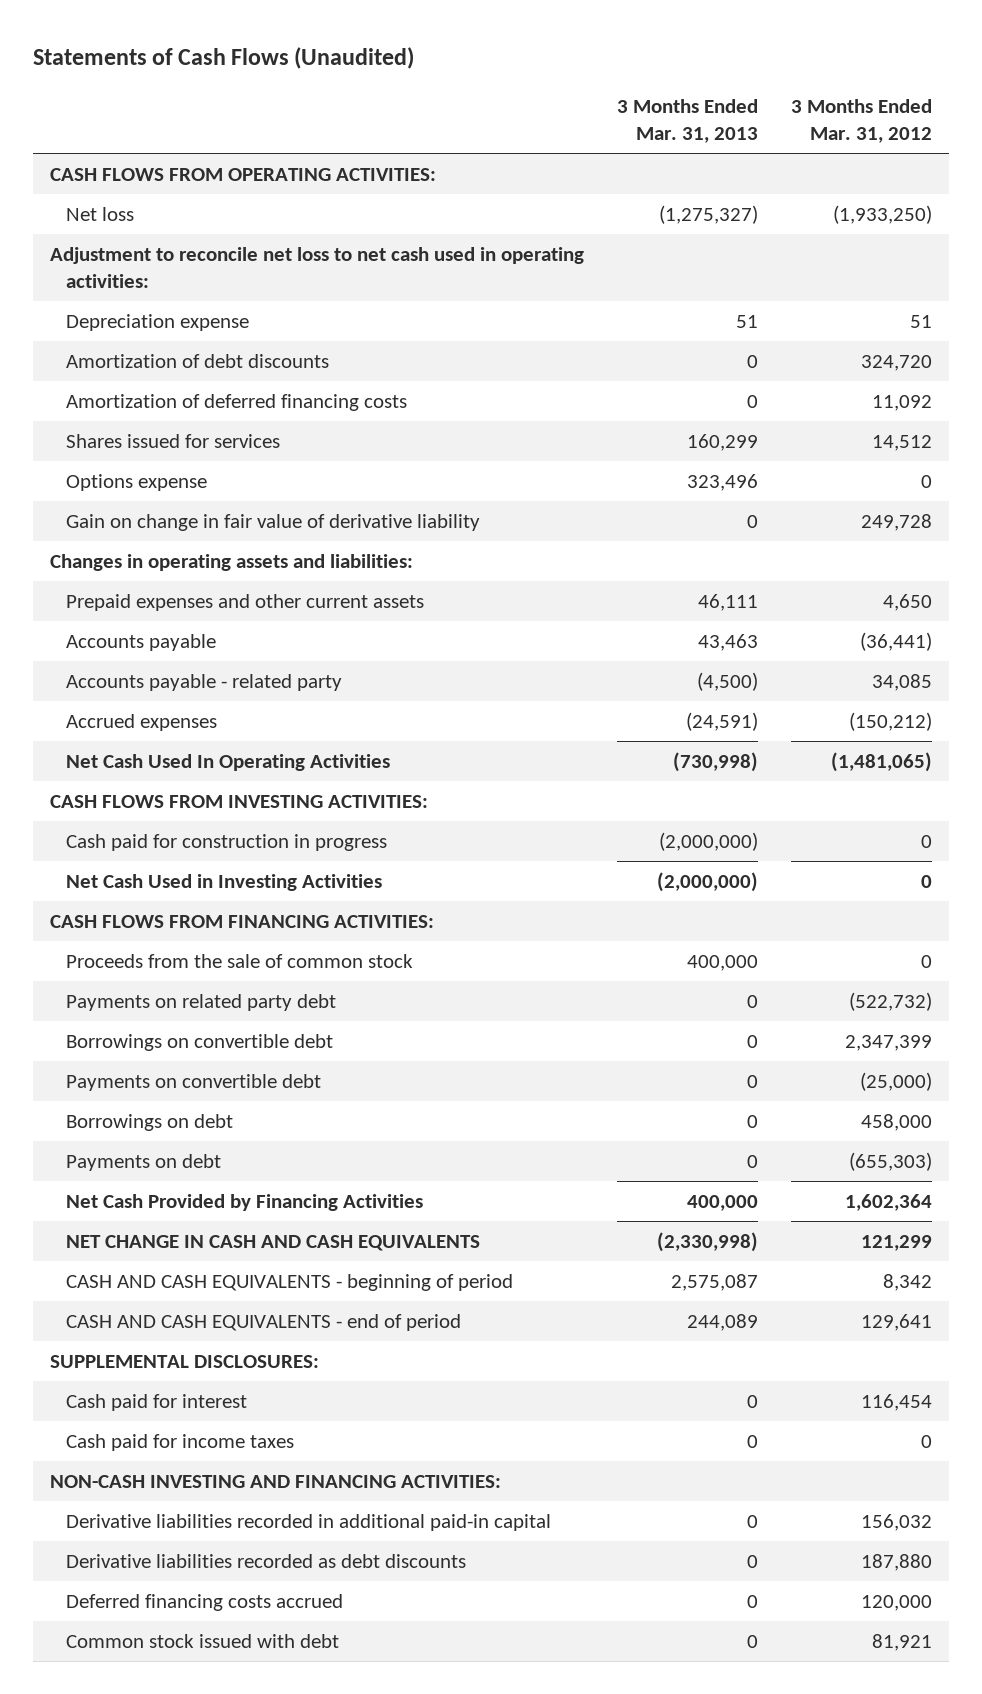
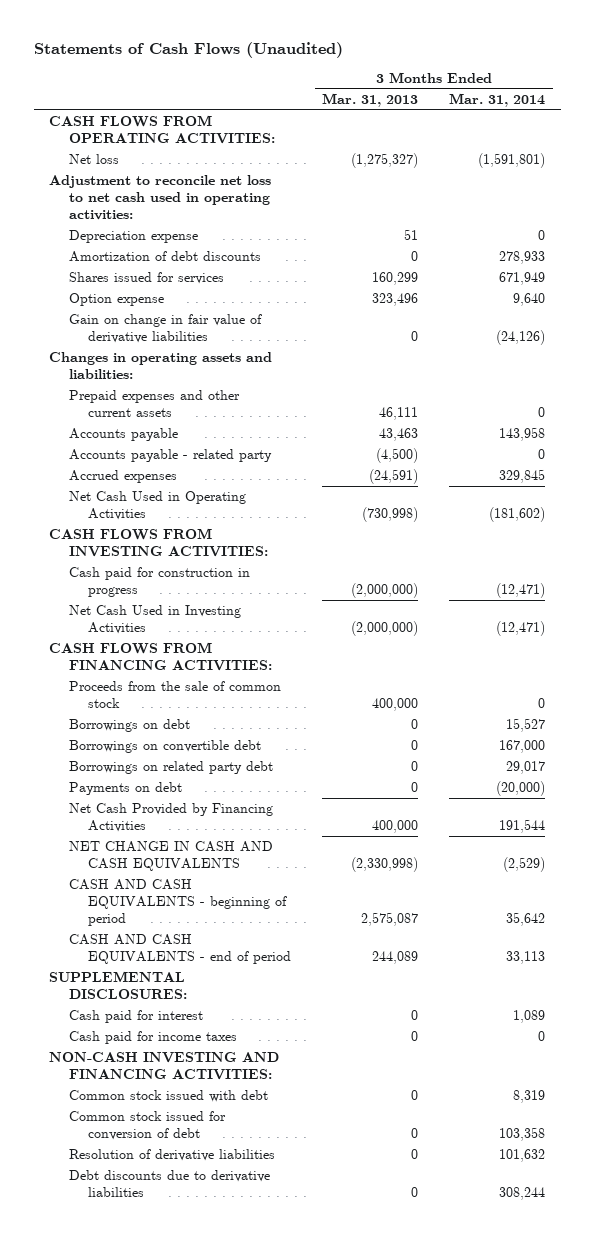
[791,99,933,144] 3 Months Ended Mar. 31, 2012 -> none
none -> [449,92,546,107] Mar. 31, 2014
[65,393,407,411] Amortization of deferred financing costs -> none
[65,473,207,491] Options expense -> [68,293,164,307] Option expense
[65,513,480,531] Gain on change in fair value of derivative liability -> [68,314,262,343] Gain on change in fair value of derivative liabilities
[65,753,390,771] Net Cash Used In Operating Activities -> [68,491,246,520] Net Cash Used in Operating Activities
[65,993,336,1011] Payments on related party debt -> none
[65,1073,321,1091] Payments on convertible debt -> none
[65,1033,333,1051] Borrowings on convertible debt -> [68,740,261,754] Borrowings on convertible debt
none -> [68,761,273,775] Borrowings on related party debt
[65,1513,551,1531] Derivative liabilities recorded in additional paid-in capital -> none
[65,1553,466,1568] Derivative liabilities recorded as debt discounts -> none
[65,1593,343,1611] Deferred financing costs accrued -> none
none -> [68,1111,226,1140] Common stock issued for conversion of debt
none -> [68,1149,275,1162] Resolution of derivative liabilities
none -> [68,1170,270,1197] Debt discounts due to derivative liabilities

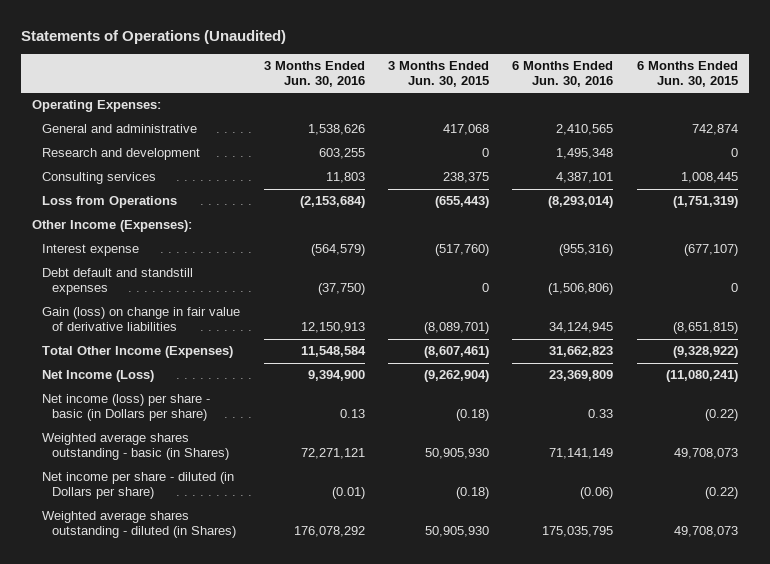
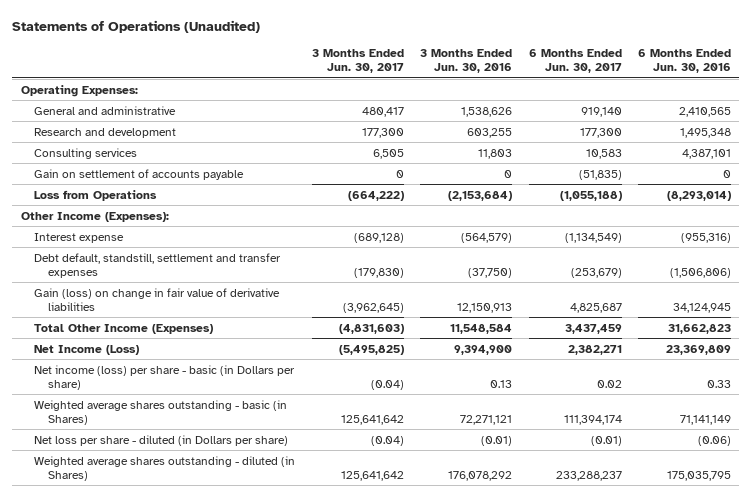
[388,60,490,87] 3 Months Ended Jun. 30, 2015 -> none
[636,60,738,87] 6 Months Ended Jun. 30, 2015 -> none
none -> [311,49,404,74] 3 Months Ended Jun. 30, 2017
none -> [528,49,622,74] 6 Months Ended Jun. 30, 2017
none -> [34,168,245,180] Gain on settlement of accounts payable
[42,268,194,296] Debt default and standstill expenses -> [34,252,282,278] Debt default, standstill, settlement and transfer expenses
[42,472,235,500] Net income per share - diluted (in Dollars per share) -> [34,434,289,446] Net loss per share - diluted (in Dollars per share)

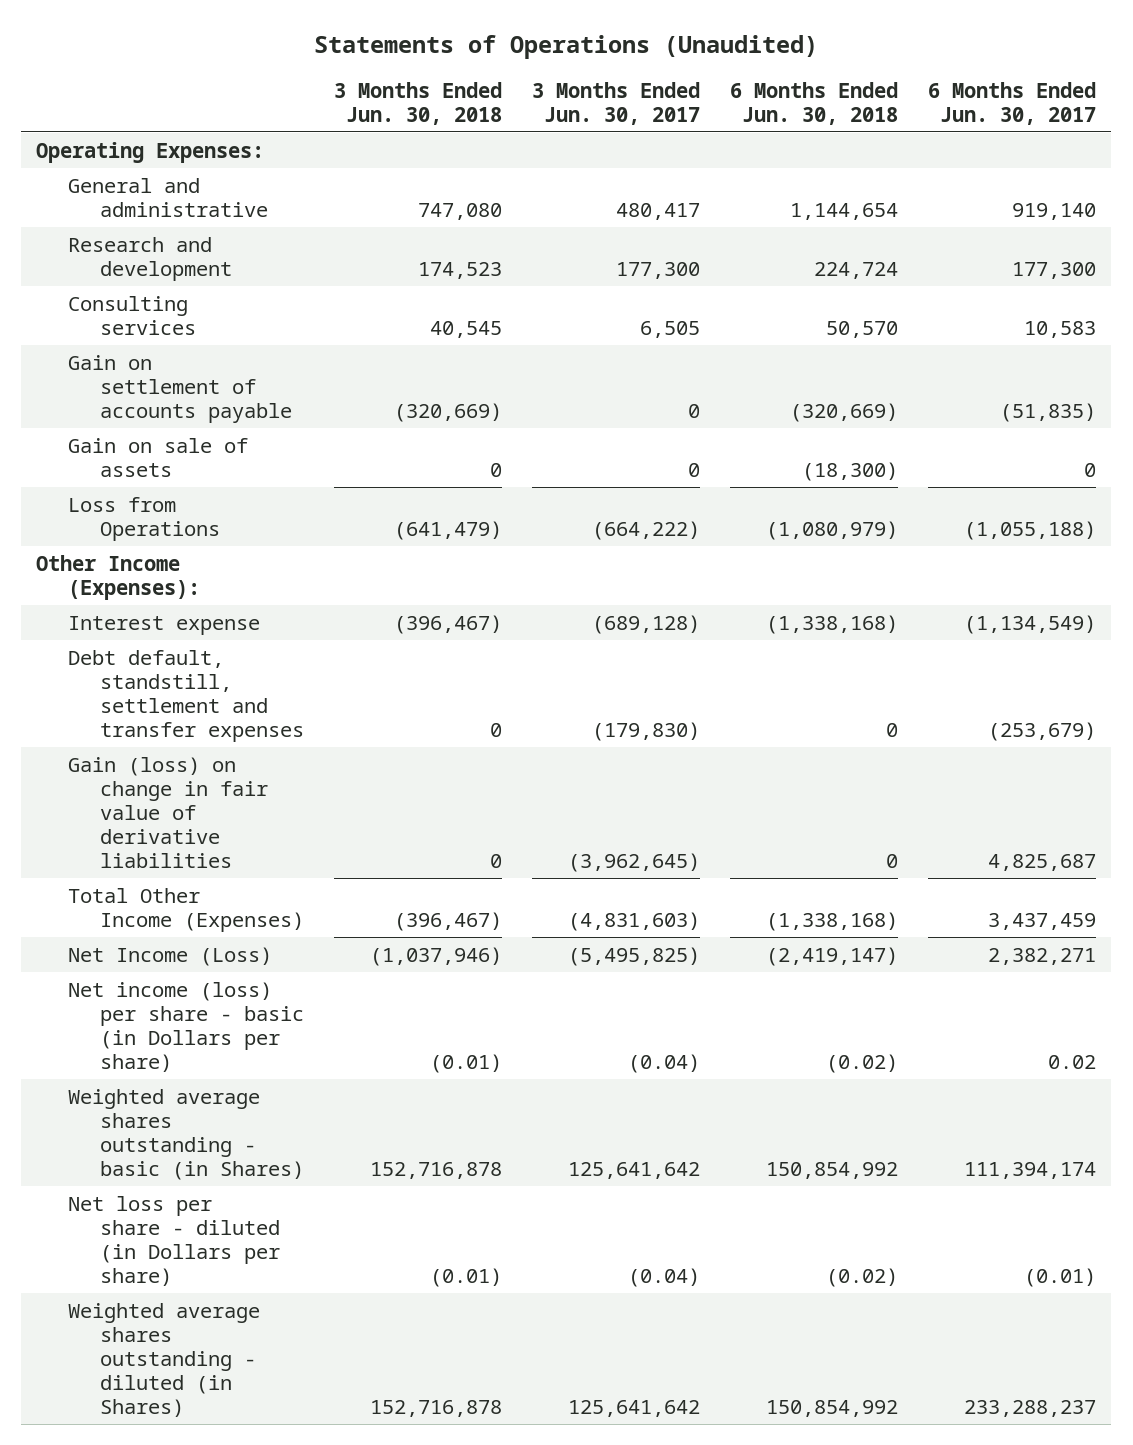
[420,49,513,74] 3 Months Ended Jun. 30, 2016 -> none
[638,49,732,74] 6 Months Ended Jun. 30, 2016 -> none
none -> [333,81,502,125] 3 Months Ended Jun. 30, 2018
none -> [730,81,899,125] 6 Months Ended Jun. 30, 2018
none -> [67,437,248,477] Gain on sale of assets

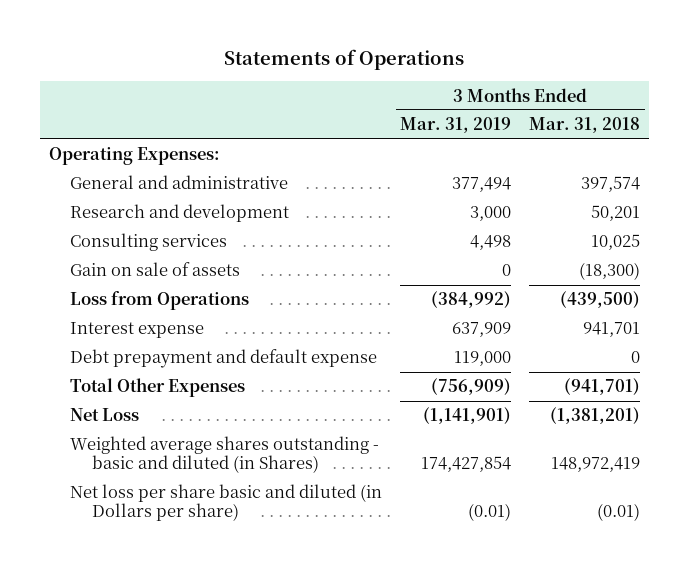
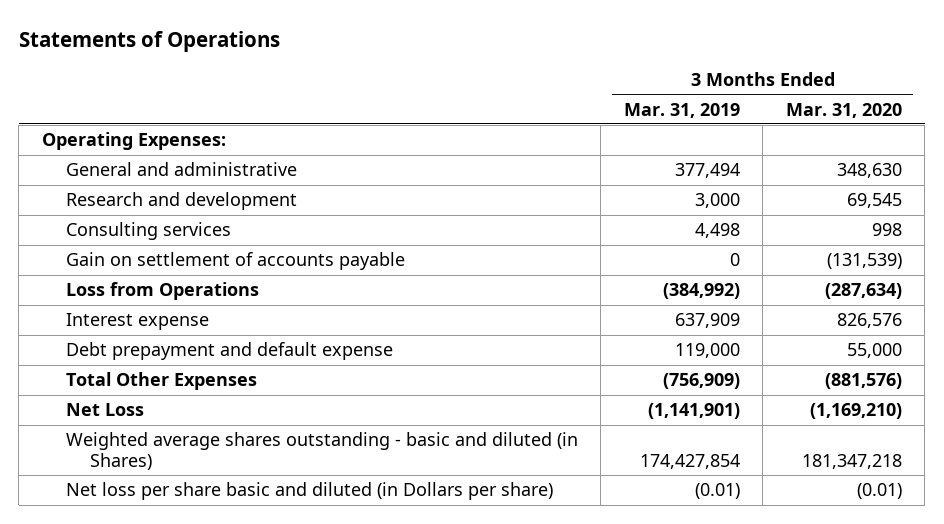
[529,117,641,134] Mar. 31, 2018 -> none
none -> [785,102,902,118] Mar. 31, 2020
[70,262,241,277] Gain on sale of assets -> none
none -> [65,252,405,271] Gain on settlement of accounts payable

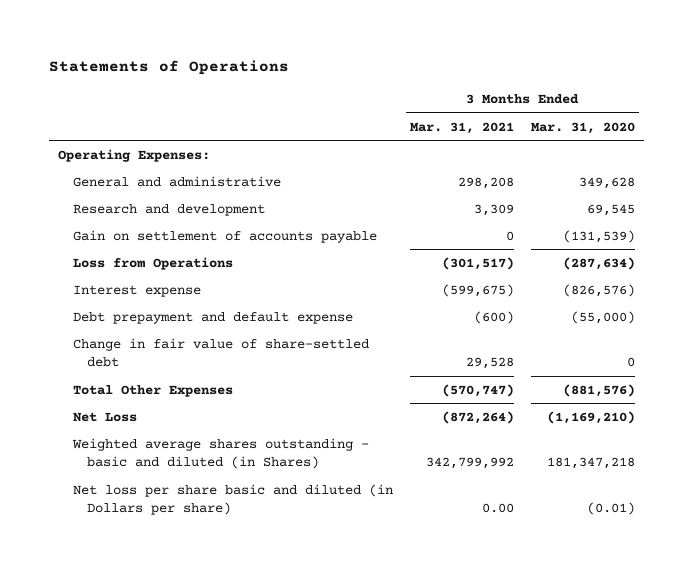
[623,102,740,118] Mar. 31, 2019 -> none
none -> [409,121,514,134] Mar. 31, 2021
[836,163,902,179] 348,630 -> [579,176,636,189] 349,628
[65,222,231,241] Consulting services -> none
[836,313,902,329] 826,576 -> [563,283,636,297] (826,576)
[846,343,902,359] 55,000 -> [571,310,636,324] (55,000)
none -> [72,337,369,368] Change in fair value of share-settled debt

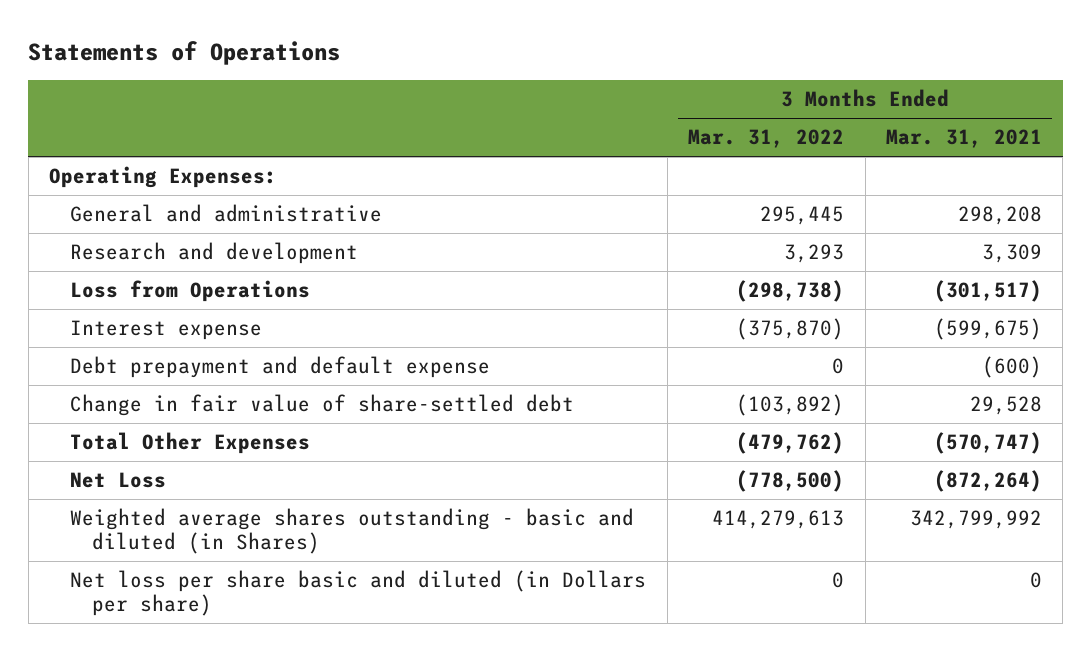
[531,121,636,134] Mar. 31, 2020 -> none
none -> [688,129,845,149] Mar. 31, 2022
[72,229,377,243] Gain on settlement of accounts payable -> none
[481,503,514,514] 0.00 -> [1029,572,1042,589] 0

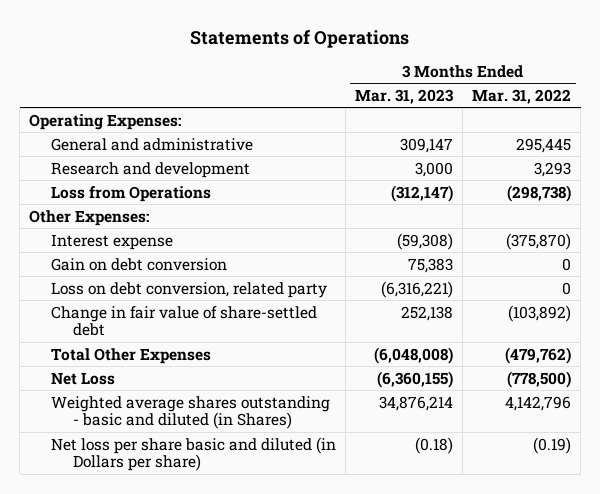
[885,129,1042,149] Mar. 31, 2021 -> none
none -> [355,88,455,104] Mar. 31, 2023
none -> [29,209,150,226] Other Expenses:
[70,356,491,379] Debt prepayment and default expense -> none
none -> [50,257,227,271] Gain on debt conversion
none -> [50,281,327,298] Loss on debt conversion, related party
[712,510,845,530] 414,279,613 -> [505,395,572,411] 4,142,796
[832,572,845,589] 0 -> [533,436,572,454] (0.19)

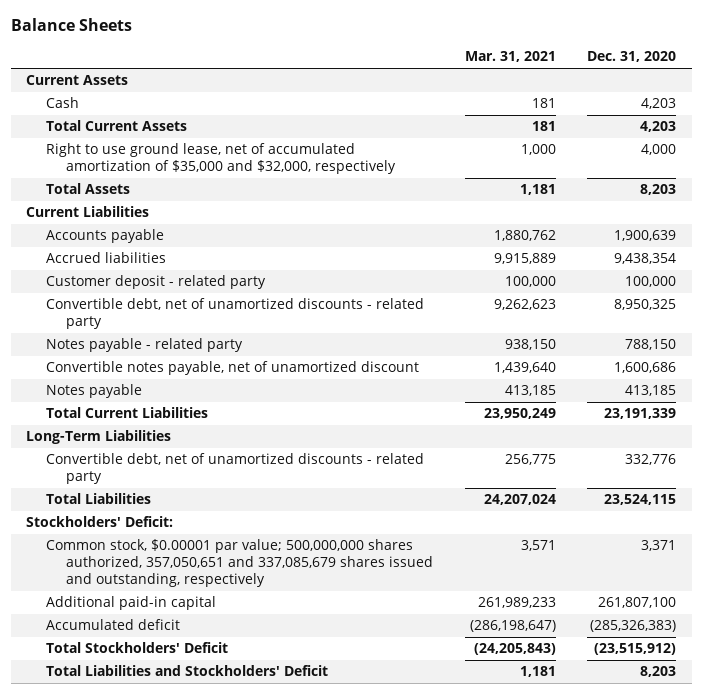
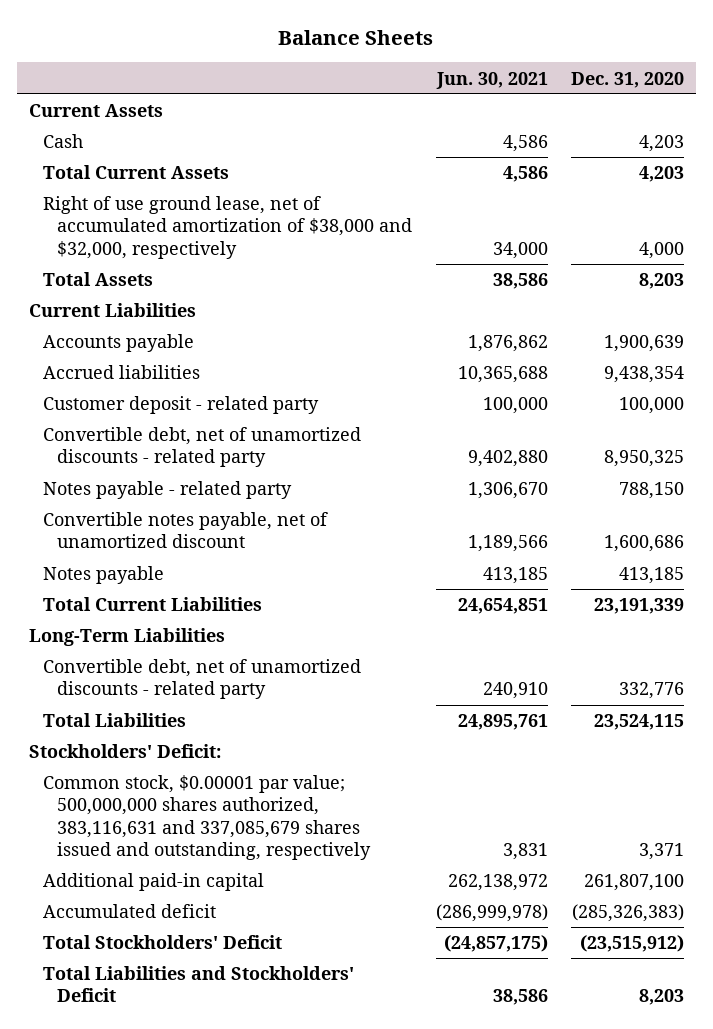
[464,51,556,63] Mar. 31, 2021 -> none
none -> [435,71,548,89] Jun. 30, 2021
[46,143,397,175] Right to use ground lease, net of accumulated amortization of $35,000 and $32,000, respectively -> [42,196,412,259] Right of use ground lease, net of accumulated amortization of $38,000 and $32,000, respectively
[46,539,434,588] Common stock, $0.00001 par value; 500,000,000 shares authorized, 357,050,651 and 337,085,679 shares issued and outstanding, respectively -> [42,775,371,861] Common stock, $0.00001 par value; 500,000,000 shares authorized, 383,116,631 and 337,085,679 shares issued and outstanding, respectively

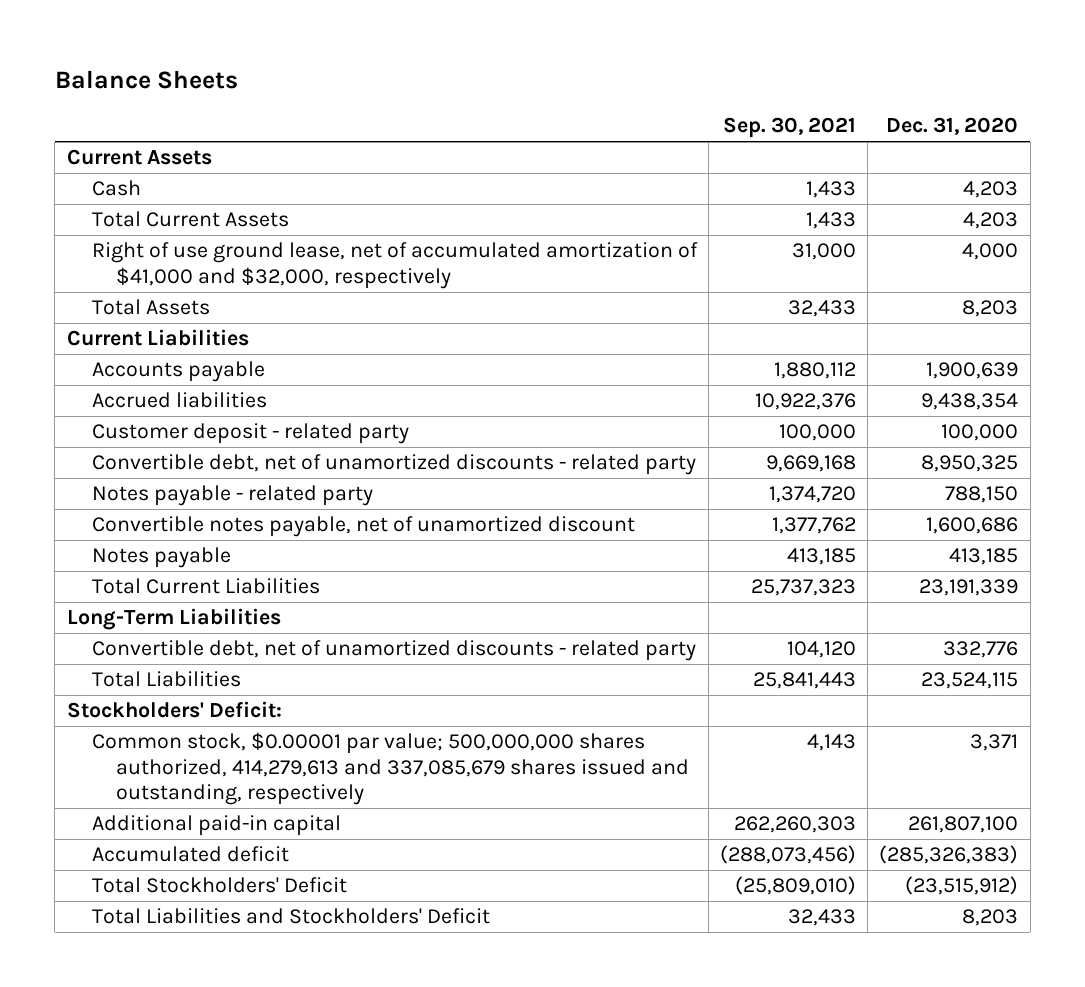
[435,71,548,89] Jun. 30, 2021 -> none
none -> [722,117,856,139] Sep. 30, 2021
[42,196,412,259] Right of use ground lease, net of accumulated amortization of $38,000 and $32,000, respectively -> [91,242,698,289] Right of use ground lease, net of accumulated amortization of $41,000 and $32,000, respectively
[42,775,371,861] Common stock, $0.00001 par value; 500,000,000 shares authorized, 383,116,631 and 337,085,679 shares issued and outstanding, respectively -> [91,732,690,805] Common stock, $0.00001 par value; 500,000,000 shares authorized, 414,279,613 and 337,085,679 shares issued and outstanding, respectively

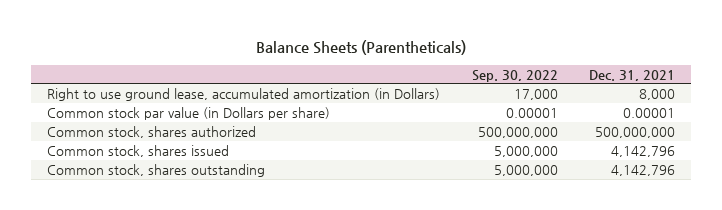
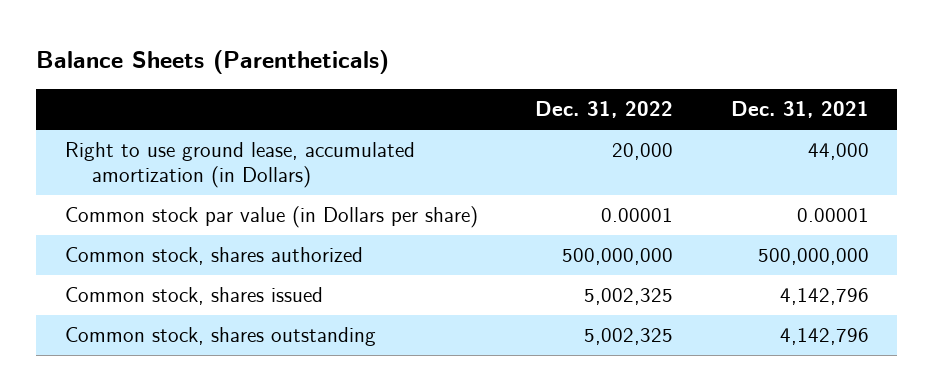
[471,69,558,82] Sep. 30, 2022 -> none
none -> [535,101,674,119] Dec. 31, 2022
[639,88,676,100] 8,000 -> [807,143,869,161] 44,000

